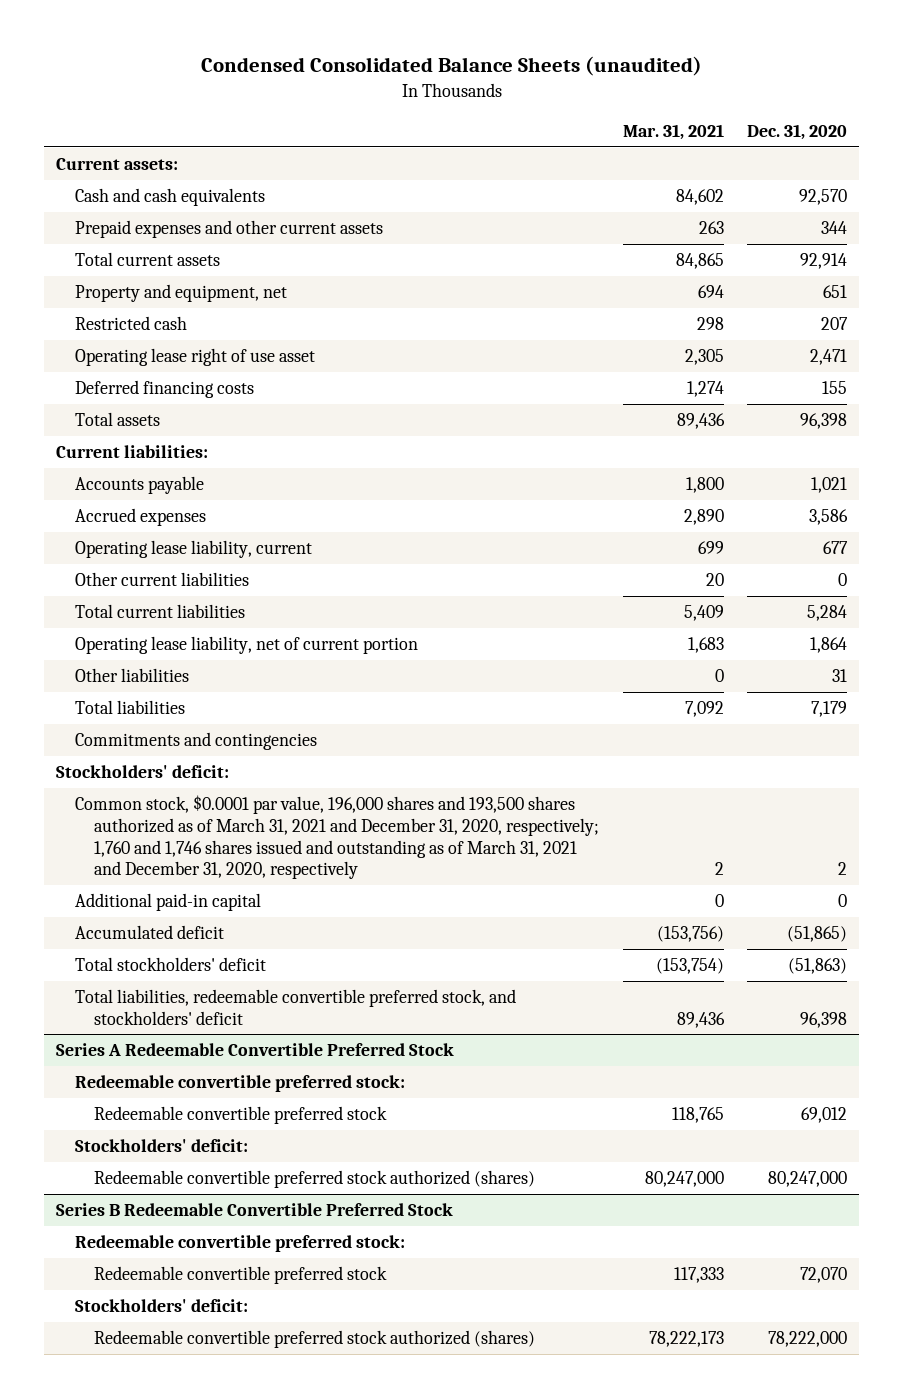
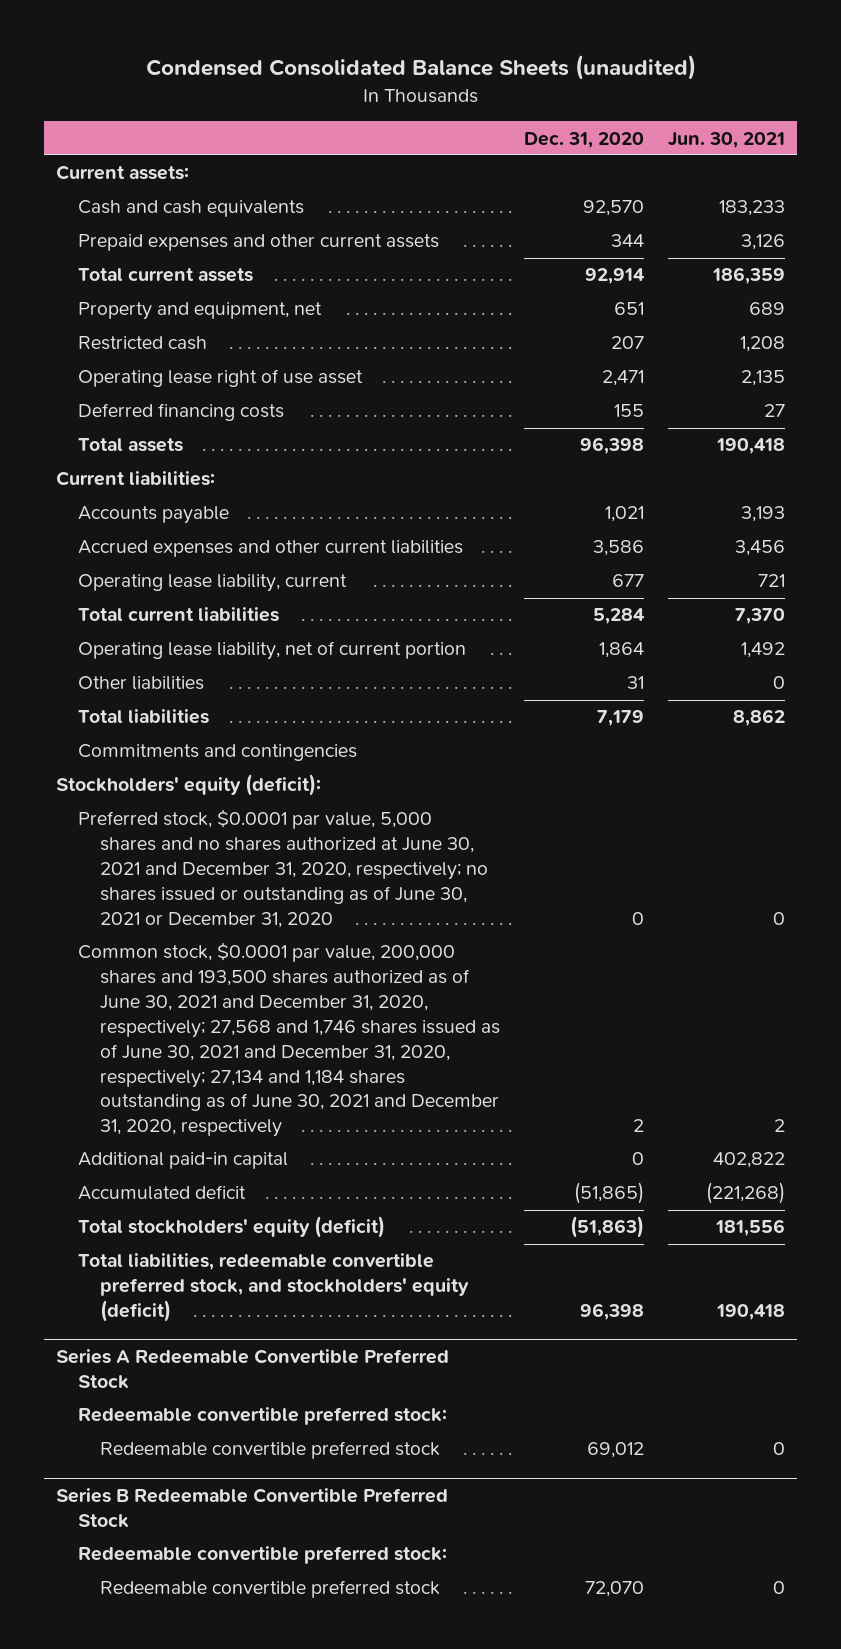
[622,124,724,141] Mar. 31, 2021 -> none
none -> [667,131,785,148] Jun. 30, 2021
[74,508,206,527] Accrued expenses -> [78,540,464,558] Accrued expenses and other current liabilities
[74,572,249,587] Other current liabilities -> none
[55,765,229,779] Stockholders' deficit: -> [56,774,322,797] Stockholders' equity (deficit):
none -> [78,809,489,928] Preferred stock, $0.0001 par value, 5,000 shares and no shares authorized at June 30, 2021 and December 31, 2020, respectively; no shares issued or outstanding as of June 30, 2021 or December 31, 2020
[74,795,600,880] Common stock, $0.0001 par value, 196,000 shares and 193,500 shares authorized as of March 31, 2021 and December 31, 2020, respectively; 1,760 and 1,746 shares issued and outstanding as of March 31, 2021 and December 31, 2020, respectively -> [78,942,501,1138] Common stock, $0.0001 par value, 200,000 shares and 193,500 shares authorized as of June 30, 2021 and December 31, 2020, respectively; 27,568 and 1,746 shares issued as of June 30, 2021 and December 31, 2020, respectively; 27,134 and 1,184 shares outstanding as of June 30, 2021 and December 31, 2020, respectively
[74,957,266,972] Total stockholders' deficit -> [78,1216,386,1239] Total stockholders' equity (deficit)
[74,989,516,1025] Total liabilities, redeemable convertible preferred stock, and stockholders' deficit -> [78,1253,470,1323] Total liabilities, redeemable convertible preferred stock, and stockholders' equity (deficit)
[74,1139,248,1153] Stockholders' deficit: -> none
[94,1170,536,1189] Redeemable convertible preferred stock authorized (shares) -> none
[74,1299,248,1313] Stockholders' deficit: -> none
[94,1330,536,1349] Redeemable convertible preferred stock authorized (shares) -> none

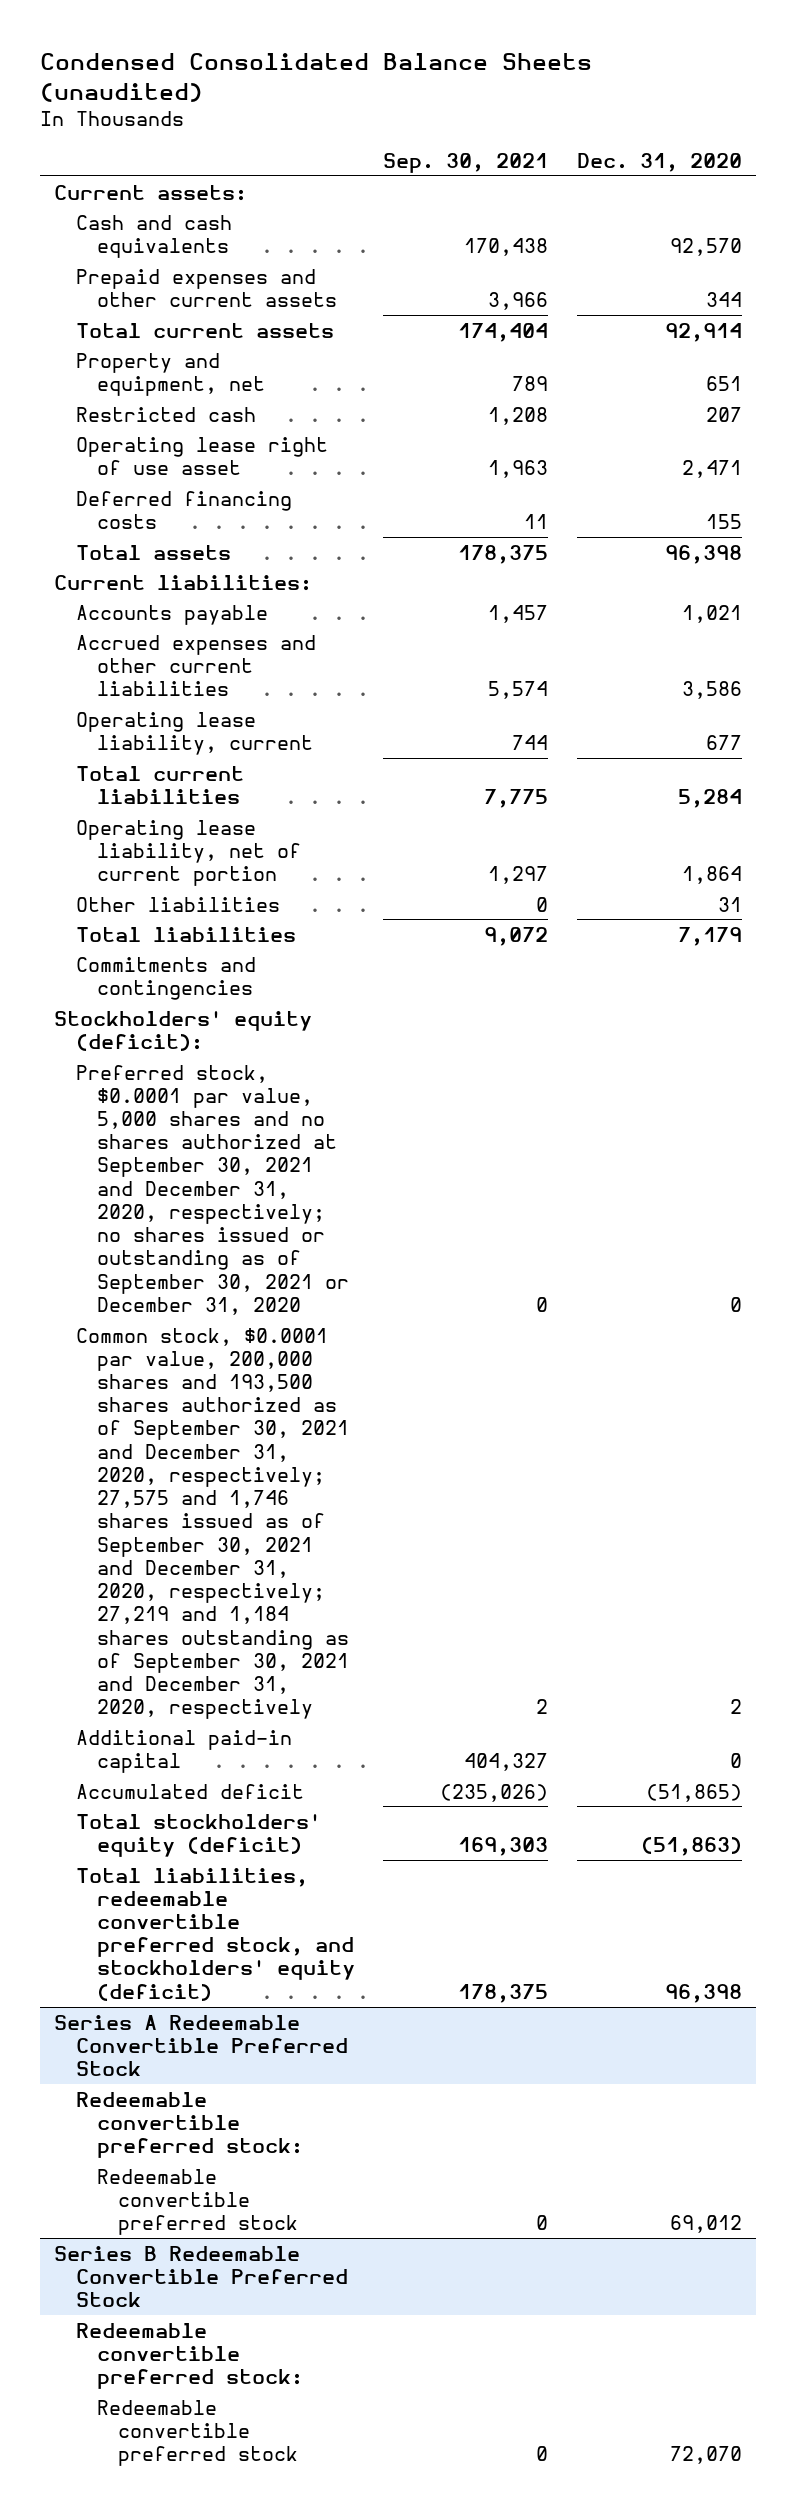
[667,131,785,148] Jun. 30, 2021 -> none
none -> [383,152,549,173] Sep. 30, 2021
[78,809,489,928] Preferred stock, $0.0001 par value, 5,000 shares and no shares authorized at June 30, 2021 and December 31, 2020, respectively; no shares issued or outstanding as of June 30, 2021 or December 31, 2020 -> [75,1064,350,1315] Preferred stock, $0.0001 par value, 5,000 shares and no shares authorized at September 30, 2021 and December 31, 2020, respectively; no shares issued or outstanding as of September 30, 2021 or December 31, 2020
[78,942,501,1138] Common stock, $0.0001 par value, 200,000 shares and 193,500 shares authorized as of June 30, 2021 and December 31, 2020, respectively; 27,568 and 1,746 shares issued as of June 30, 2021 and December 31, 2020, respectively; 27,134 and 1,184 shares outstanding as of June 30, 2021 and December 31, 2020, respectively -> [75,1327,350,1720] Common stock, $0.0001 par value, 200,000 shares and 193,500 shares authorized as of September 30, 2021 and December 31, 2020, respectively; 27,575 and 1,746 shares issued as of September 30, 2021 and December 31, 2020, respectively; 27,219 and 1,184 shares outstanding as of September 30, 2021 and December 31, 2020, respectively

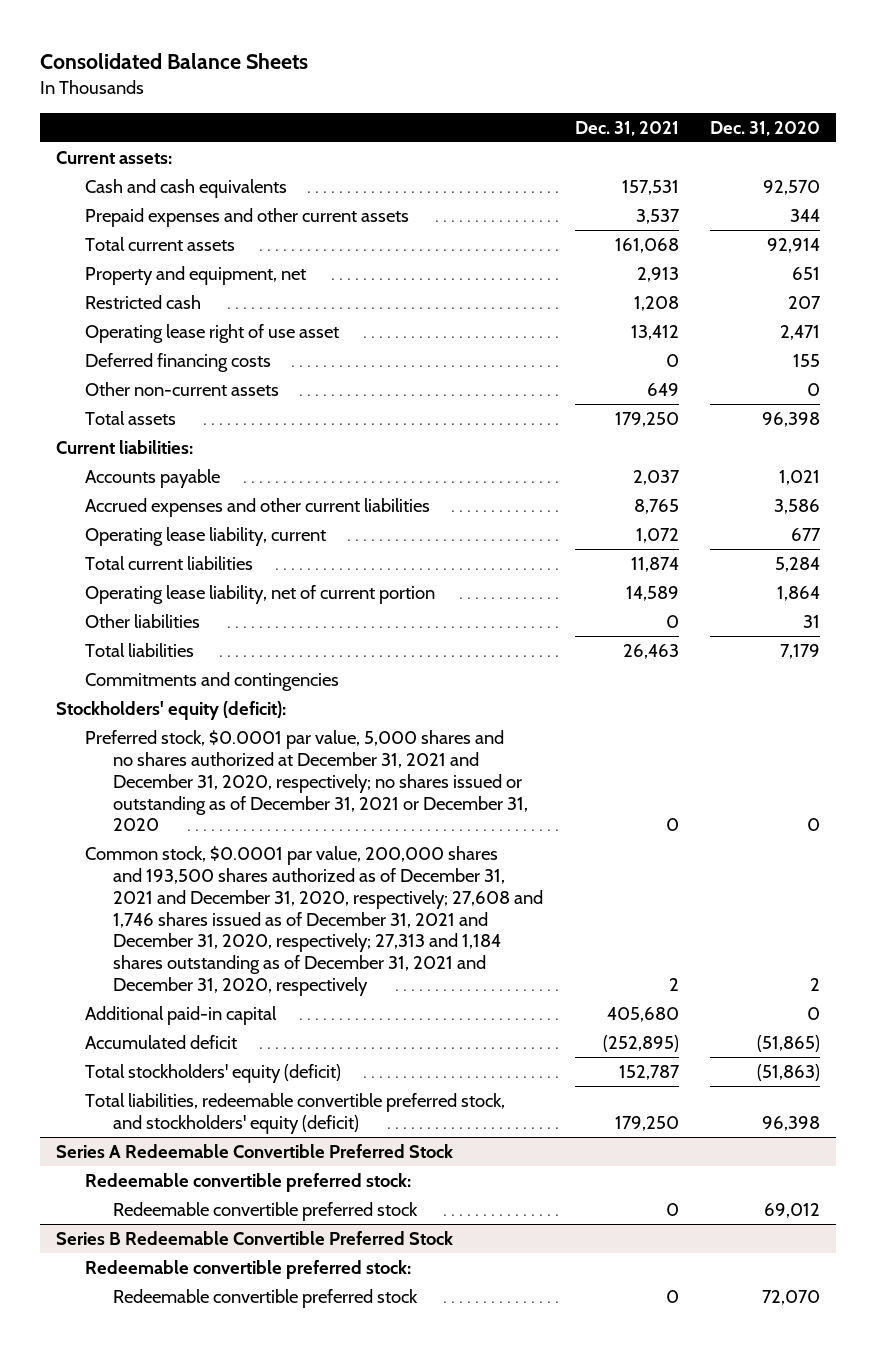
[40,53,593,103] Condensed Consolidated Balance Sheets (unaudited) -> [40,53,309,70] Consolidated Balance Sheets
[383,152,549,173] Sep. 30, 2021 -> none
none -> [574,120,679,136] Dec. 31, 2021
none -> [84,381,279,396] Other non-current assets
[75,1064,350,1315] Preferred stock, $0.0001 par value, 5,000 shares and no shares authorized at September 30, 2021 and December 31, 2020, respectively; no shares issued or outstanding as of September 30, 2021 or December 31, 2020 -> [84,729,529,832] Preferred stock, $0.0001 par value, 5,000 shares and no shares authorized at December 31, 2021 and December 31, 2020, respectively; no shares issued or outstanding as of December 31, 2021 or December 31, 2020
[75,1327,350,1720] Common stock, $0.0001 par value, 200,000 shares and 193,500 shares authorized as of September 30, 2021 and December 31, 2020, respectively; 27,575 and 1,746 shares issued as of September 30, 2021 and December 31, 2020, respectively; 27,219 and 1,184 shares outstanding as of September 30, 2021 and December 31, 2020, respectively -> [84,845,544,997] Common stock, $0.0001 par value, 200,000 shares and 193,500 shares authorized as of December 31, 2021 and December 31, 2020, respectively; 27,608 and 1,746 shares issued as of December 31, 2021 and December 31, 2020, respectively; 27,313 and 1,184 shares outstanding as of December 31, 2021 and December 31, 2020, respectively

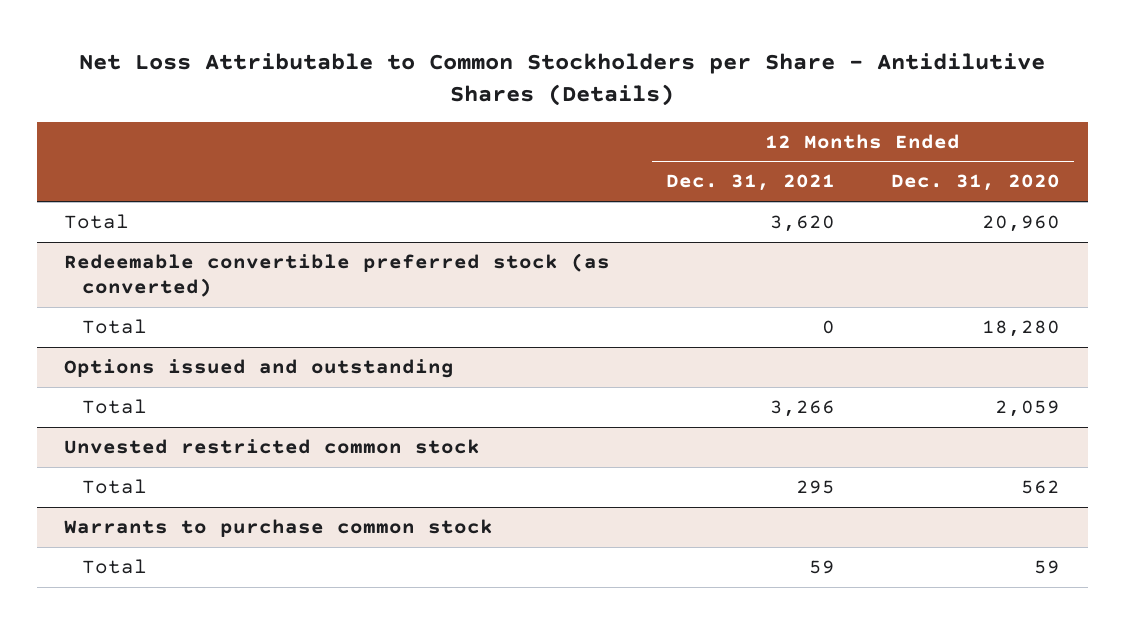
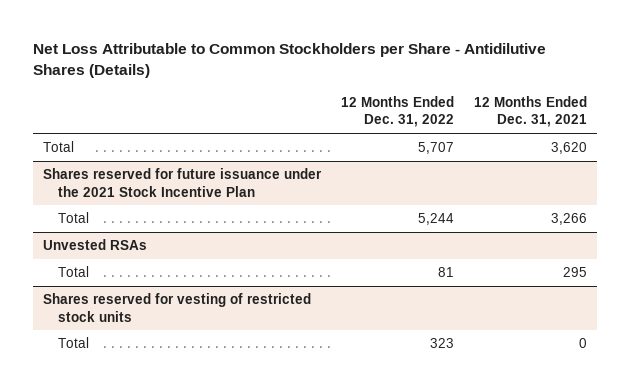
[890,174,1060,192] Dec. 31, 2020 -> none
none -> [341,96,455,128] 12 Months Ended Dec. 31, 2022
[64,252,611,297] Redeemable convertible preferred stock (as converted) -> none
[82,318,148,334] Total -> none
[64,358,455,378] Options issued and outstanding -> [43,168,323,197] Shares reserved for future issuance under the 2021 Stock Incentive Plan
[64,438,481,454] Unvested restricted common stock -> [43,239,148,251] Unvested RSAs
[64,518,494,537] Warrants to purchase common stock -> none
none -> [43,293,312,322] Shares reserved for vesting of restricted stock units
[809,559,836,574] 59 -> [579,338,588,349] 0

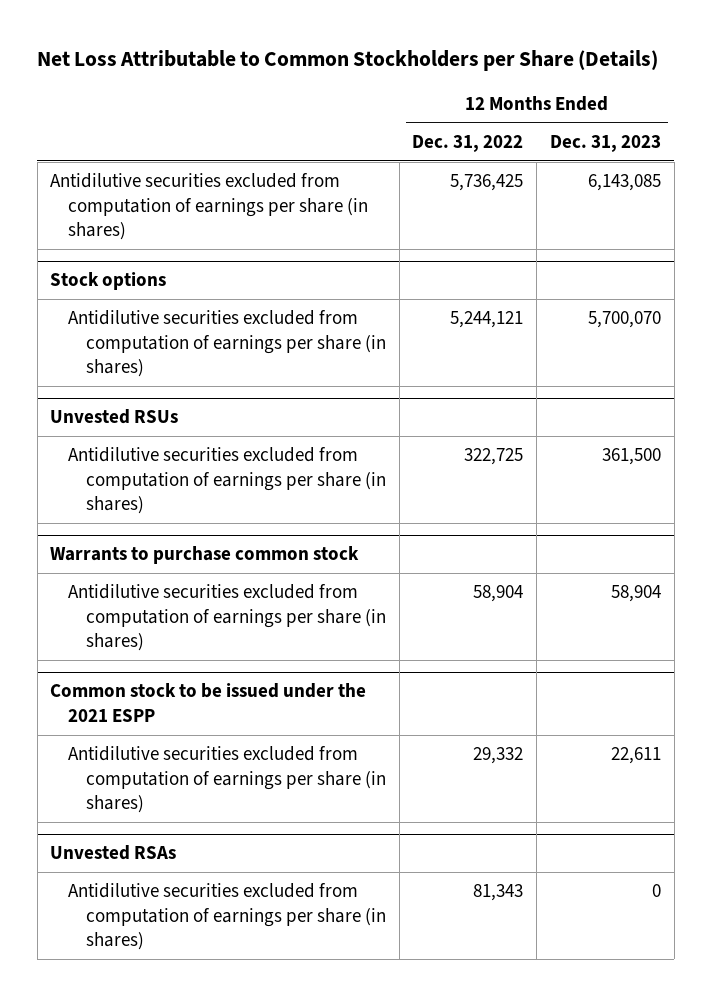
[33,43,547,79] Net Loss Attributable to Common Stockholders per Share - Antidilutive Shares (Details) -> [37,50,659,72] Net Loss Attributable to Common Stockholders per Share (Details)
[474,96,588,128] 12 Months Ended Dec. 31, 2021 -> none
none -> [550,135,662,153] Dec. 31, 2023
[43,141,75,153] Total -> none
[58,212,90,224] Total -> none
none -> [50,173,369,240] Antidilutive securities excluded from computation of earnings per share (in shares)
[43,168,323,197] Shares reserved for future issuance under the 2021 Stock Incentive Plan -> [50,272,167,291] Stock options
none -> [68,310,386,377] Antidilutive securities excluded from computation of earnings per share (in shares)
none -> [50,409,179,425] Unvested RSUs
none -> [68,447,386,514] Antidilutive securities excluded from computation of earnings per share (in shares)
none -> [50,546,360,565] Warrants to purchase common stock
none -> [68,584,386,651] Antidilutive securities excluded from computation of earnings per share (in shares)
none -> [50,683,367,722] Common stock to be issued under the 2021 ESPP
none -> [68,746,386,813] Antidilutive securities excluded from computation of earnings per share (in shares)
[58,266,90,278] Total -> none
[43,293,312,322] Shares reserved for vesting of restricted stock units -> none
[58,337,90,349] Total -> none
none -> [68,883,386,950] Antidilutive securities excluded from computation of earnings per share (in shares)

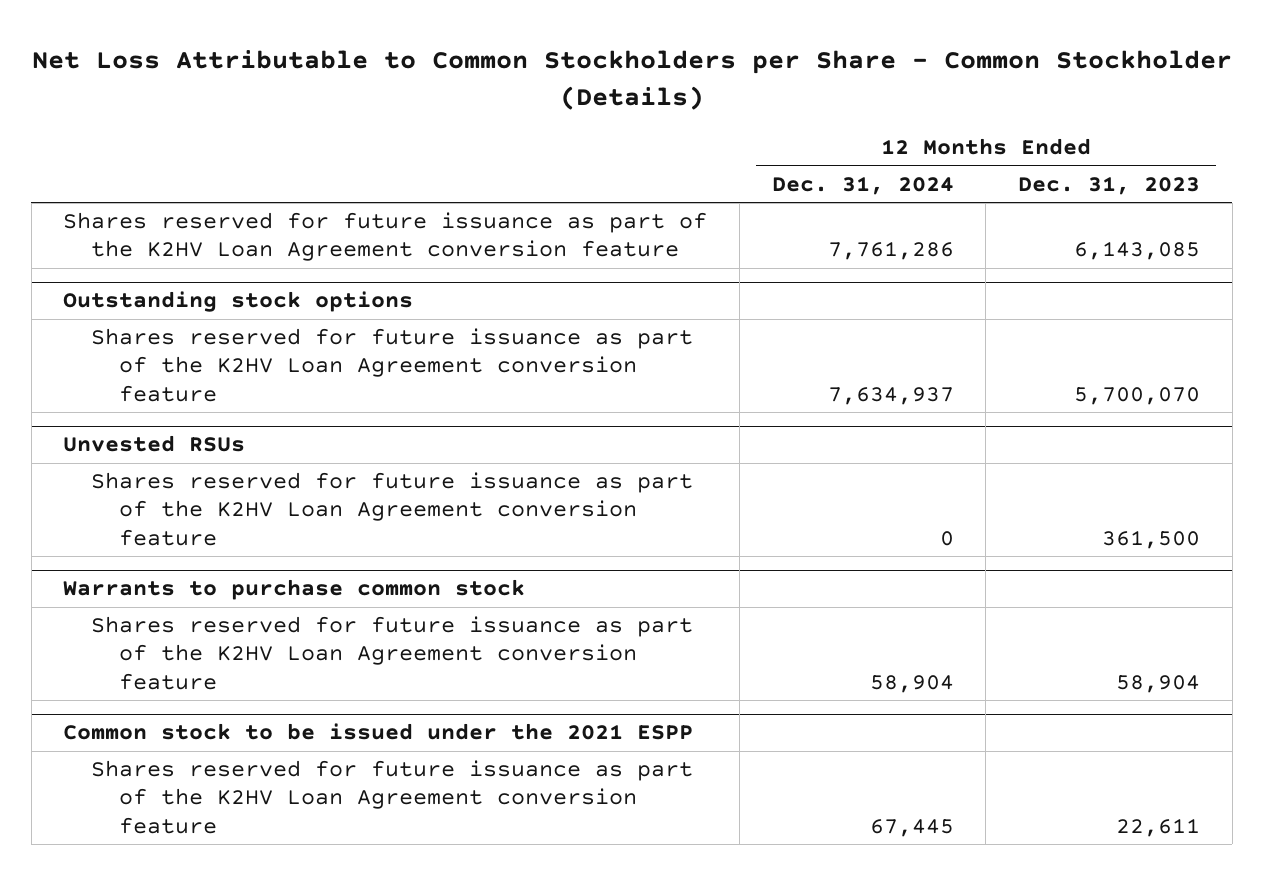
[37,50,659,72] Net Loss Attributable to Common Stockholders per Share (Details) -> [31,49,1232,110] Net Loss Attributable to Common Stockholders per Share - Common Stockholder (Details)
[412,135,524,153] Dec. 31, 2022 -> none
none -> [771,175,954,195] Dec. 31, 2024
[50,173,369,240] Antidilutive securities excluded from computation of earnings per share (in shares) -> [63,212,708,262] Shares reserved for future issuance as part of the K2HV Loan Agreement conversion feature
[50,272,167,291] Stock options -> [63,291,414,313] Outstanding stock options
[68,310,386,377] Antidilutive securities excluded from computation of earnings per share (in shares) -> [91,328,694,402] Shares reserved for future issuance as part of the K2HV Loan Agreement conversion feature
[68,447,386,514] Antidilutive securities excluded from computation of earnings per share (in shares) -> [91,472,694,546] Shares reserved for future issuance as part of the K2HV Loan Agreement conversion feature
[68,584,386,651] Antidilutive securities excluded from computation of earnings per share (in shares) -> [91,616,694,690] Shares reserved for future issuance as part of the K2HV Loan Agreement conversion feature
[50,845,177,861] Unvested RSAs -> none
[68,883,386,950] Antidilutive securities excluded from computation of earnings per share (in shares) -> none
[68,746,386,813] Antidilutive securities excluded from computation of earnings per share (in shares) -> [91,760,694,834] Shares reserved for future issuance as part of the K2HV Loan Agreement conversion feature

